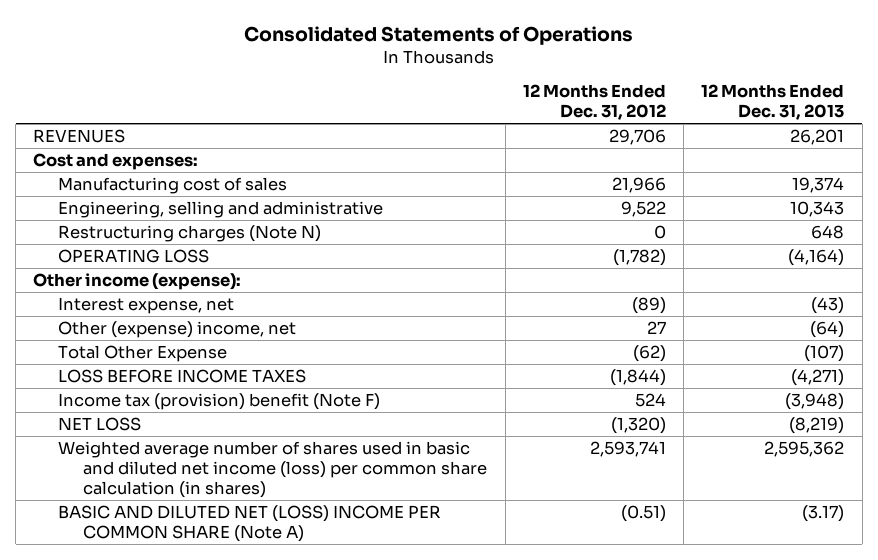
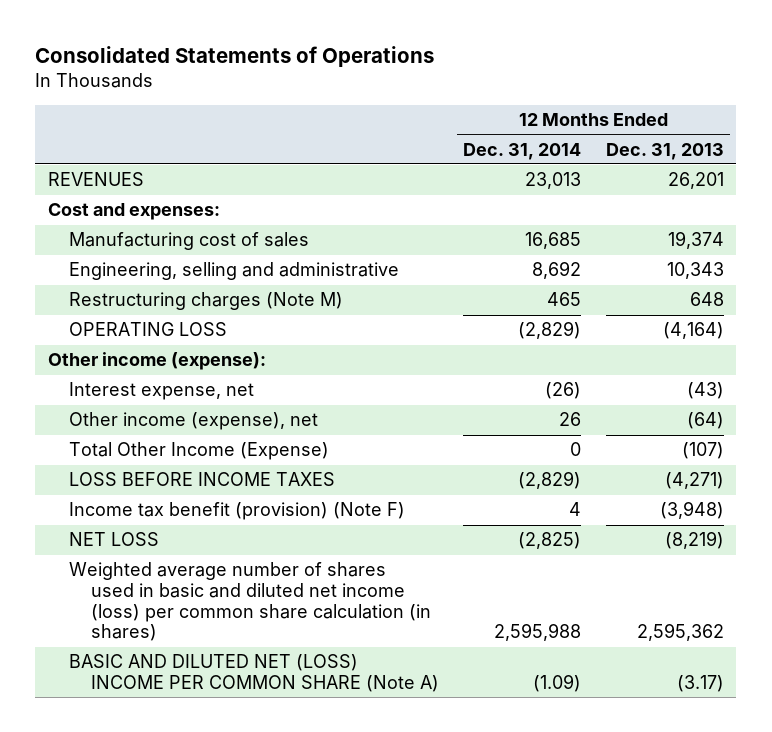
[522,84,666,121] 12 Months Ended Dec. 31, 2012 -> none
none -> [463,142,582,160] Dec. 31, 2014
[58,225,322,243] Restructuring charges (Note N) -> [69,292,344,311] Restructuring charges (Note M)
[58,321,297,339] Other (expense) income, net -> [69,412,319,431] Other income (expense), net
[58,345,228,363] Total Other Expense -> [69,442,330,461] Total Other Income (Expense)
[58,393,381,411] Income tax (provision) benefit (Note F) -> [69,502,406,521] Income tax benefit (provision) (Note F)

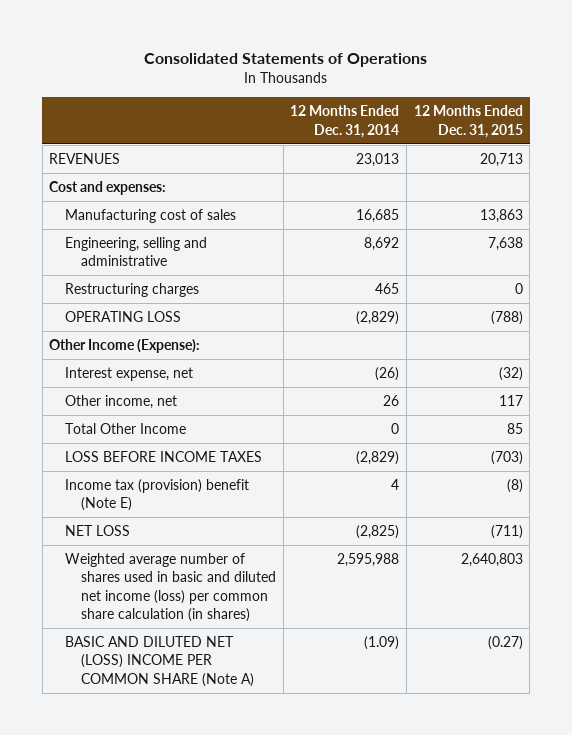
[606,142,725,160] Dec. 31, 2013 -> none
none -> [413,105,523,138] 12 Months Ended Dec. 31, 2015
[69,292,344,311] Restructuring charges (Note M) -> [65,283,200,298] Restructuring charges
[47,352,266,371] Other income (expense): -> [49,339,201,354] Other Income (Expense):
[69,412,319,431] Other income (expense), net -> [65,395,178,410] Other income, net
[69,442,330,461] Total Other Income (Expense) -> [65,423,187,435] Total Other Income
[69,502,406,521] Income tax benefit (provision) (Note F) -> [65,479,250,512] Income tax (provision) benefit (Note E)

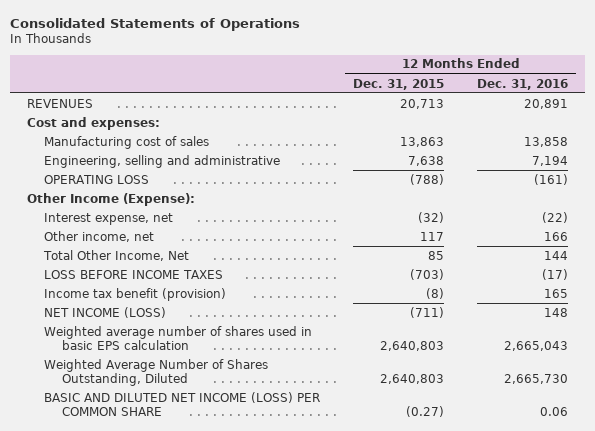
[290,105,400,138] 12 Months Ended Dec. 31, 2014 -> none
none -> [477,78,569,90] Dec. 31, 2016
[65,283,200,298] Restructuring charges -> none
[65,423,187,435] Total Other Income -> [43,249,190,261] Total Other Income, Net
[65,479,250,512] Income tax (provision) benefit (Note E) -> [44,287,227,301] Income tax benefit (provision)
[65,525,131,537] NET LOSS -> [44,306,167,318] NET INCOME (LOSS)
[65,553,277,622] Weighted average number of shares used in basic and diluted net income (loss) per common share calculation (in shares) -> [44,325,313,350] Weighted average number of shares used in basic EPS calculation
none -> [44,358,269,386] Weighted Average Number of Shares Outstanding, Diluted
[65,636,255,687] BASIC AND DILUTED NET (LOSS) INCOME PER COMMON SHARE (Note A) -> [44,391,321,416] BASIC AND DILUTED NET INCOME (LOSS) PER COMMON SHARE

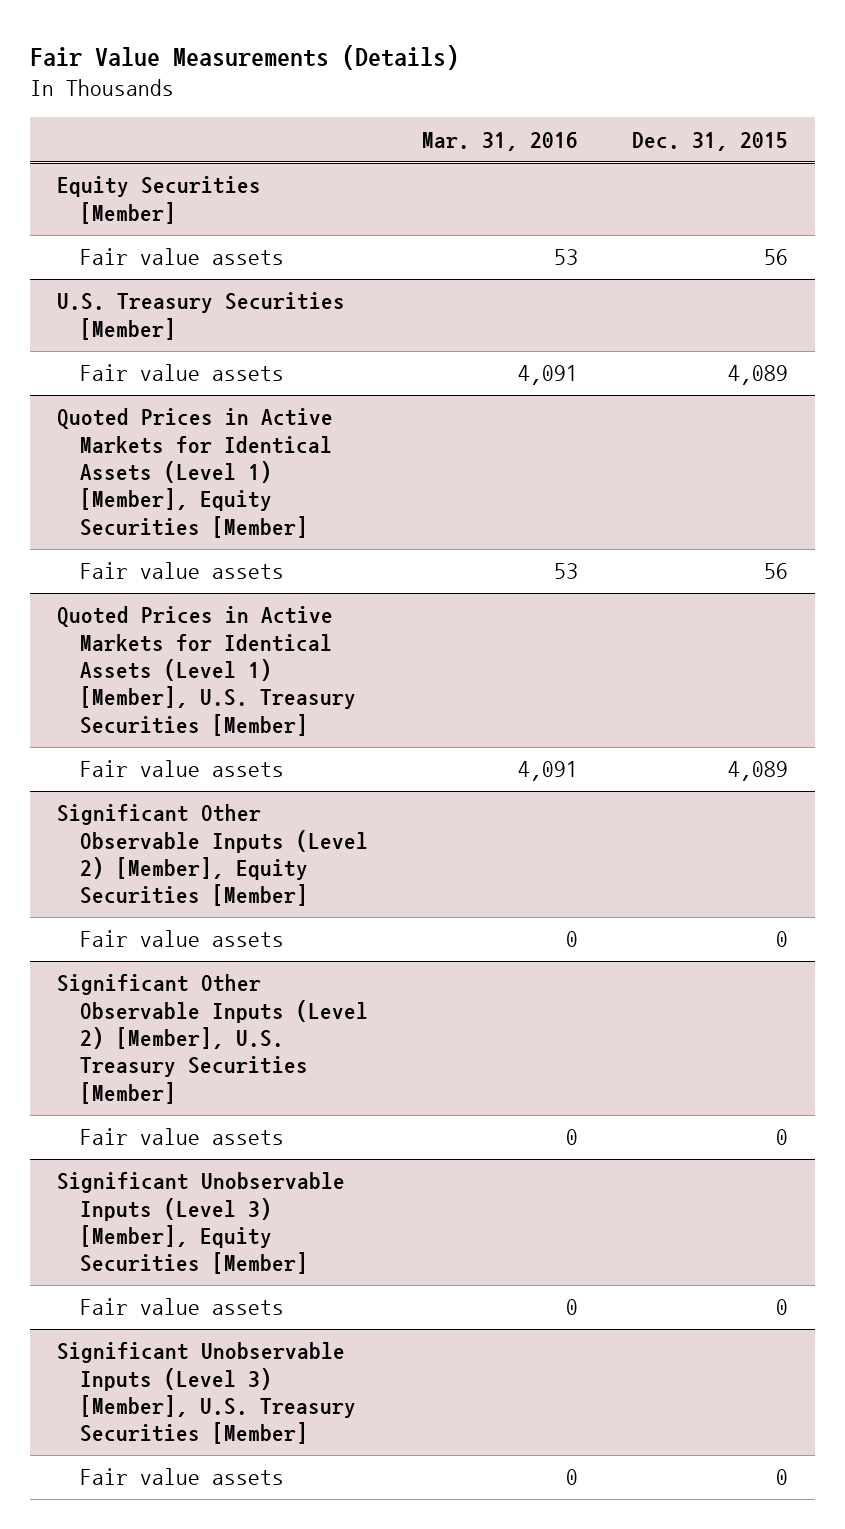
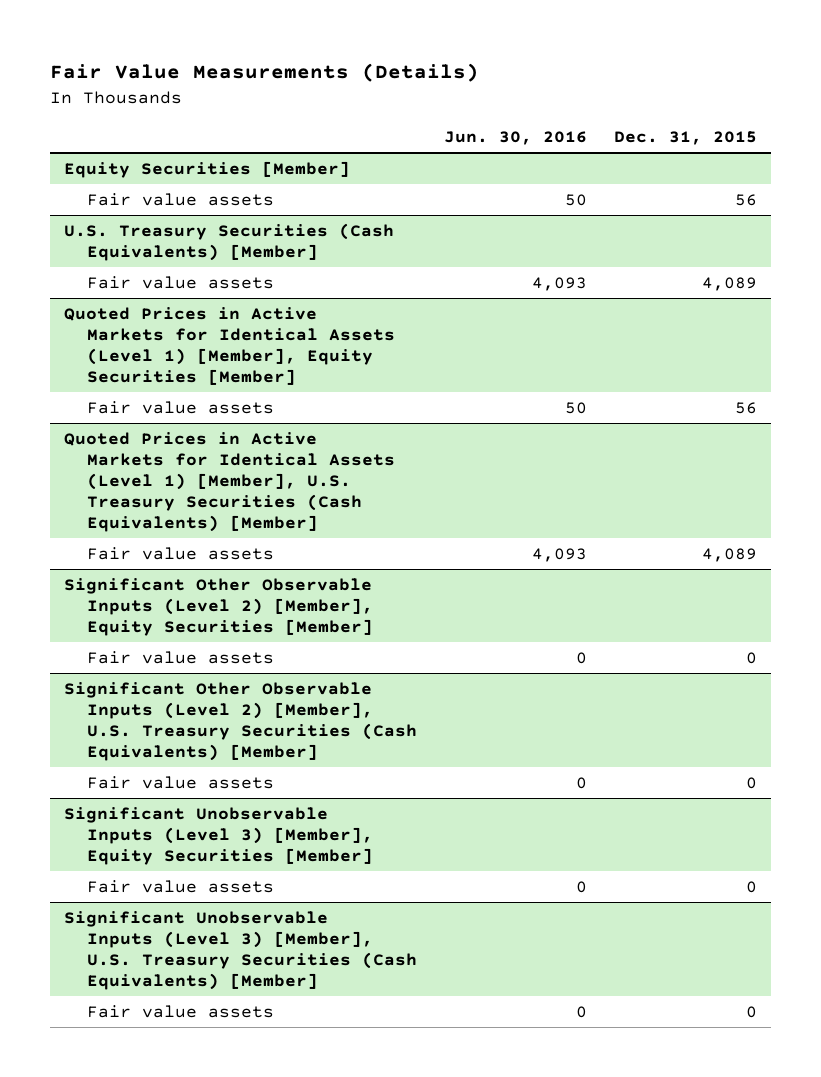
[422,131,579,151] Mar. 31, 2016 -> none
none -> [443,131,587,146] Jun. 30, 2016
[56,292,345,340] U.S. Treasury Securities [Member] -> [63,222,394,261] U.S. Treasury Securities (Cash Equivalents) [Member]
[56,606,357,736] Quoted Prices in Active Markets for Identical Assets (Level 1) [Member], U.S. Treasury Securities [Member] -> [63,431,395,532] Quoted Prices in Active Markets for Identical Assets (Level 1) [Member], U.S. Treasury Securities (Cash Equivalents) [Member]
[56,974,369,1104] Significant Other Observable Inputs (Level 2) [Member], U.S. Treasury Securities [Member] -> [63,681,417,761] Significant Other Observable Inputs (Level 2) [Member], U.S. Treasury Securities (Cash Equivalents) [Member]
[56,1342,357,1445] Significant Unobservable Inputs (Level 3) [Member], U.S. Treasury Securities [Member] -> [63,910,417,990] Significant Unobservable Inputs (Level 3) [Member], U.S. Treasury Securities (Cash Equivalents) [Member]

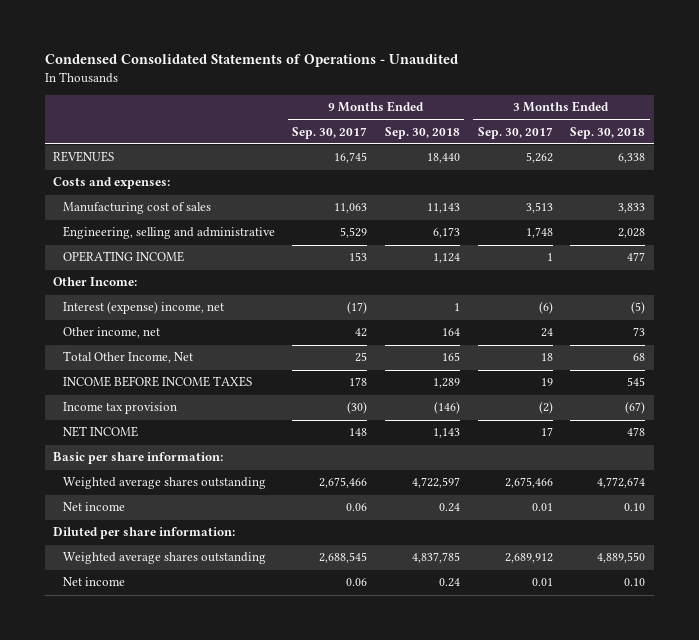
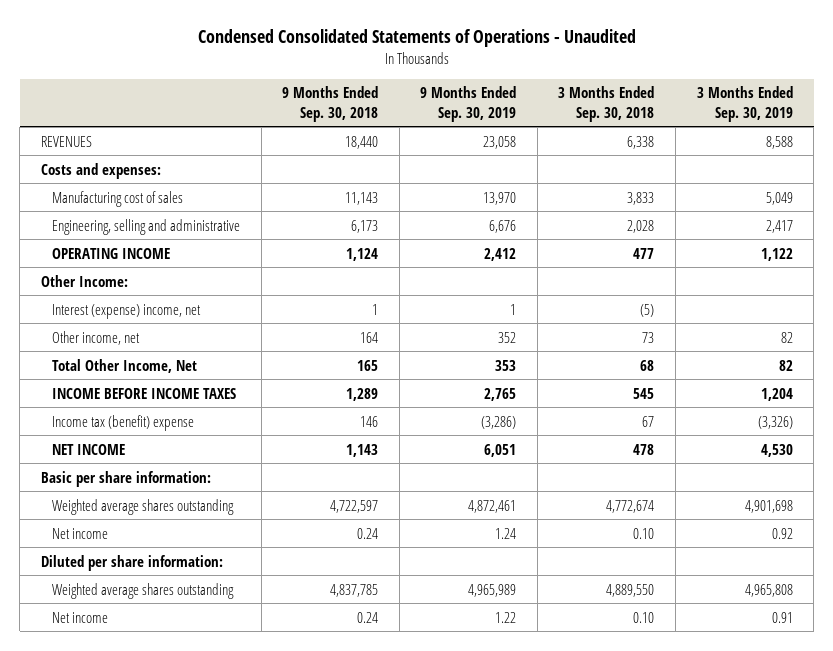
[292,126,368,139] Sep. 30, 2017 -> none
[477,126,553,139] Sep. 30, 2017 -> none
none -> [420,86,517,122] 9 Months Ended Sep. 30, 2019
none -> [696,86,793,122] 3 Months Ended Sep. 30, 2019
[62,402,177,415] Income tax provision -> [52,414,195,431] Income tax (benefit) expense
[434,401,461,415] (146) -> [360,415,379,427] 146
[625,401,646,415] (67) -> [642,415,655,427] 67

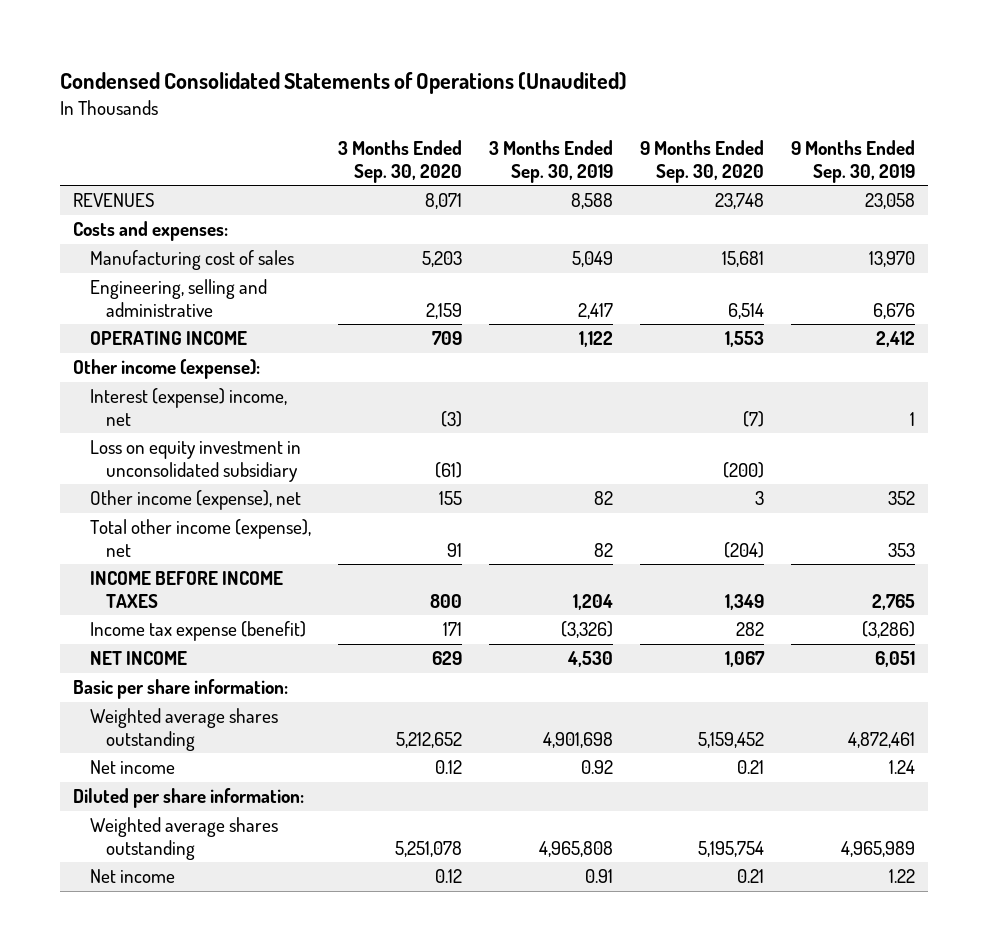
[197,29,636,48] Condensed Consolidated Statements of Operations - Unaudited -> [59,72,627,95] Condensed Consolidated Statements of Operations (Unaudited)
[282,86,379,122] 9 Months Ended Sep. 30, 2018 -> none
[558,86,655,122] 3 Months Ended Sep. 30, 2018 -> none
none -> [337,140,462,183] 3 Months Ended Sep. 30, 2020
none -> [639,140,764,183] 9 Months Ended Sep. 30, 2020
[40,274,128,287] Other Income: -> [73,359,261,380] Other income (expense):
none -> [89,440,301,482] Loss on equity investment in unconsolidated subsidiary
[52,330,141,345] Other income, net -> [89,490,301,511] Other income (expense), net
[52,358,198,373] Total Other Income, Net -> [89,519,311,557] Total other income (expense), net
[52,414,195,431] Income tax (benefit) expense -> [89,621,306,642] Income tax expense (benefit)

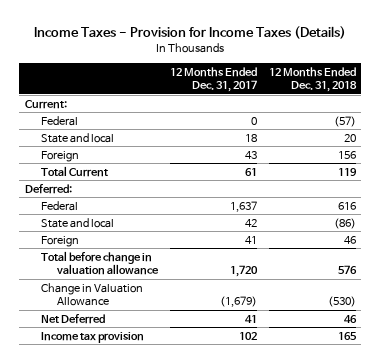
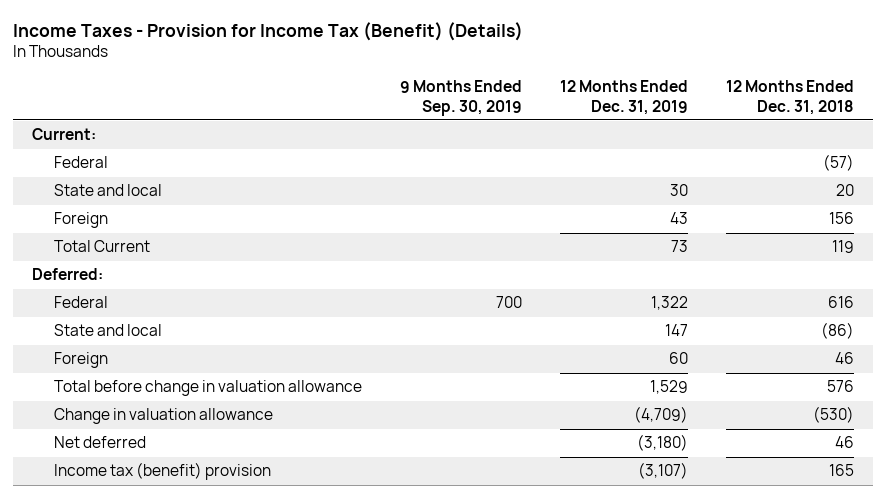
[34,25,347,39] Income Taxes - Provision for Income Taxes (Details) -> [13,21,524,41] Income Taxes - Provision for Income Tax (Benefit) (Details)
[169,66,257,92] 12 Months Ended Dec. 31, 2017 -> none
none -> [399,80,522,116] 9 Months Ended Sep. 30, 2019
none -> [560,80,689,115] 12 Months Ended Dec. 31, 2019
[41,282,144,307] Change in Valuation Allowance -> [53,408,273,425] Change in valuation allowance
[41,313,106,324] Net Deferred -> [53,436,146,449] Net deferred
[41,331,145,343] Income tax provision -> [53,462,271,481] Income tax (benefit) provision

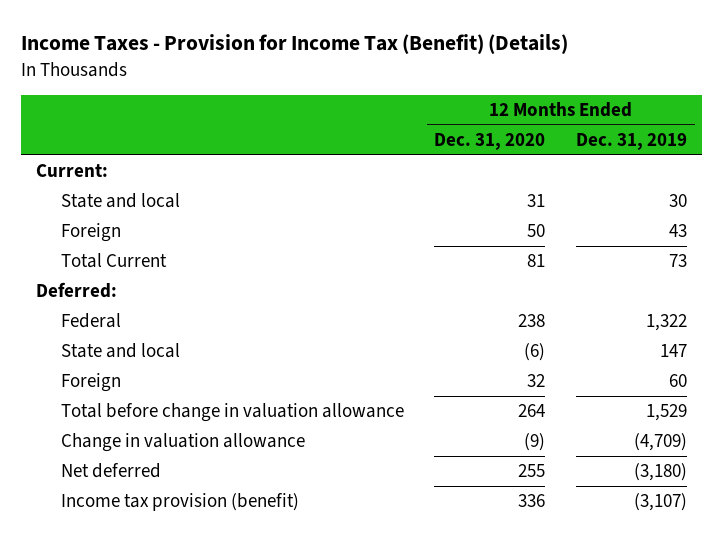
[399,80,522,116] 9 Months Ended Sep. 30, 2019 -> none
[726,80,855,115] 12 Months Ended Dec. 31, 2018 -> none
none -> [434,133,546,151] Dec. 31, 2020
[53,156,108,169] Federal -> none
[53,462,271,481] Income tax (benefit) provision -> [60,493,299,512] Income tax provision (benefit)

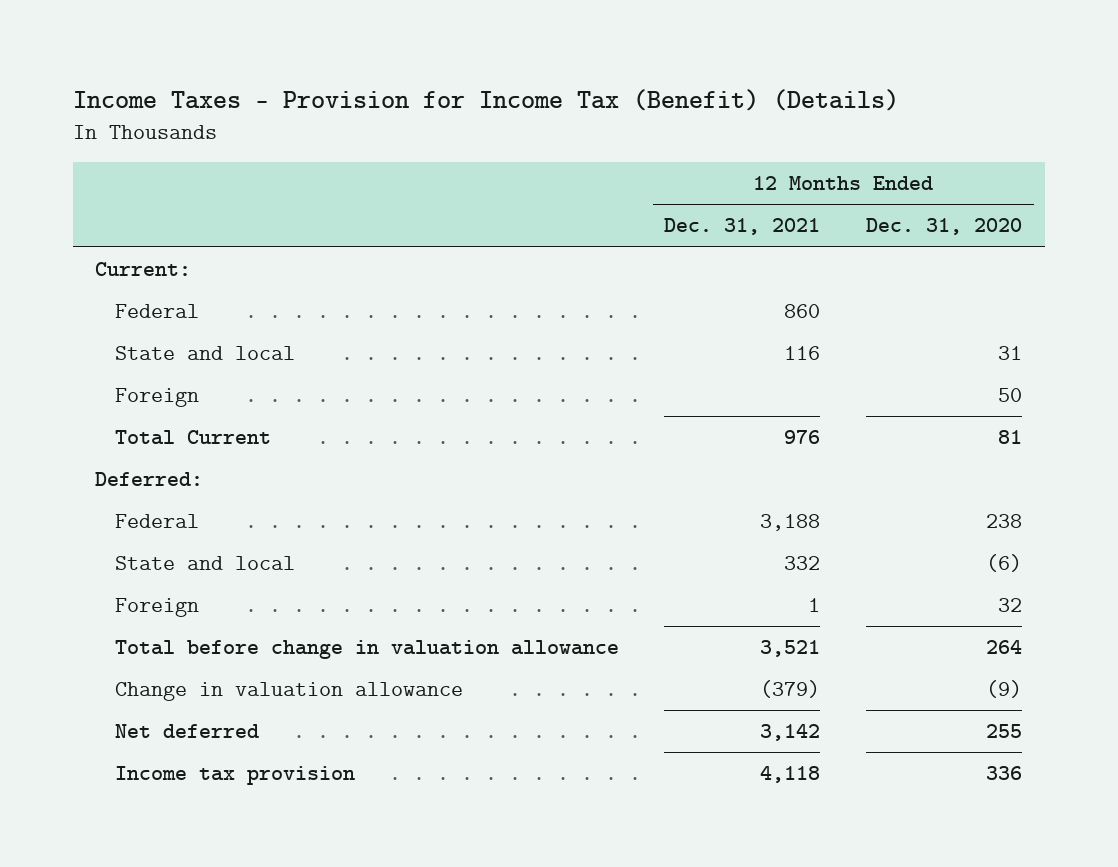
[575,133,687,151] Dec. 31, 2019 -> none
none -> [664,218,821,236] Dec. 31, 2021
none -> [114,304,199,319] Federal
[60,493,299,512] Income tax provision (benefit) -> [114,766,355,786] Income tax provision

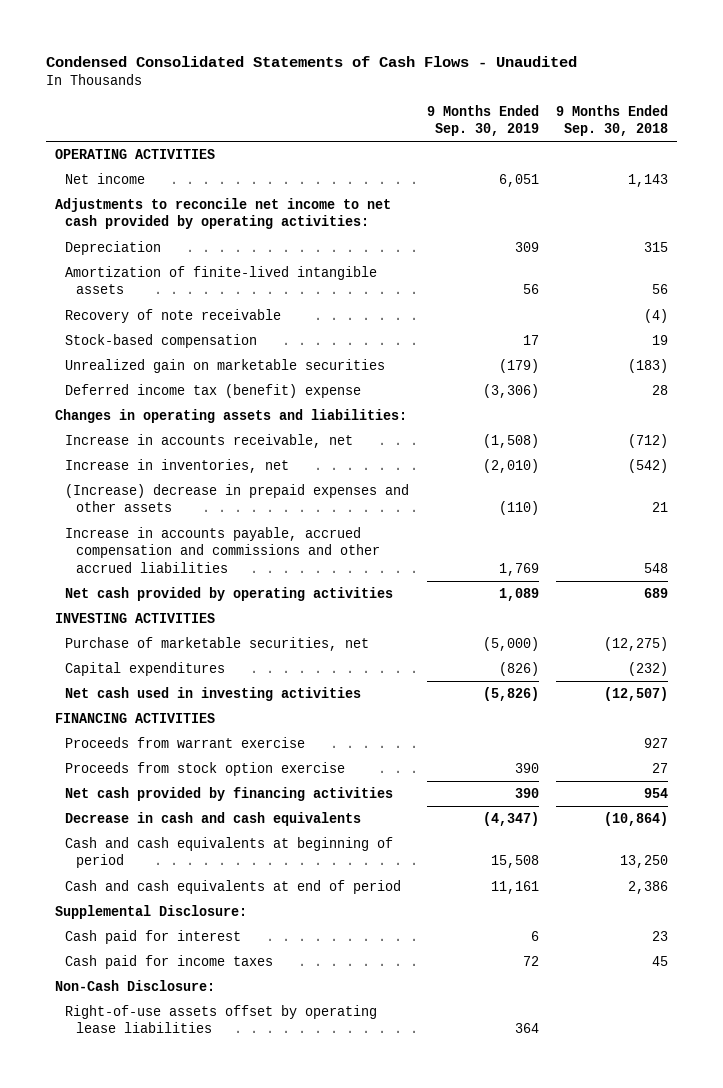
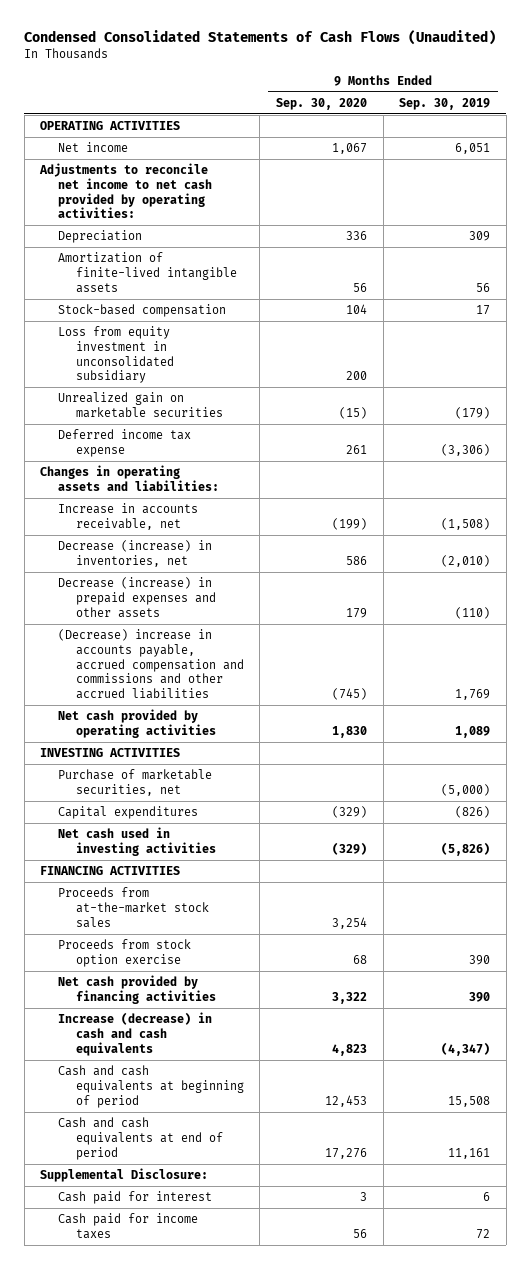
[46,55,578,67] Condensed Consolidated Statements of Cash Flows - Unaudited -> [24,30,497,46] Condensed Consolidated Statements of Cash Flows (Unaudited)
[556,104,669,137] 9 Months Ended Sep. 30, 2018 -> none
none -> [275,97,367,110] Sep. 30, 2020
[65,308,282,323] Recovery of note receivable -> none
none -> [57,326,174,384] Loss from equity investment in unconsolidated subsidiary
[65,383,362,398] Deferred income tax (benefit) expense -> [57,429,191,457] Deferred income tax expense
[65,458,290,473] Increase in inventories, net -> [57,540,212,567] Decrease (increase) in inventories, net
[65,483,410,513] (Increase) decrease in prepaid expenses and other assets -> [57,577,216,618] Decrease (increase) in prepaid expenses and other assets
[65,526,380,573] Increase in accounts payable, accrued compensation and commissions and other accrued liabilities -> [57,629,244,700] (Decrease) increase in accounts payable, accrued compensation and commissions and other accrued liabilities
[65,736,306,748] Proceeds from warrant exercise -> none
none -> [57,887,209,928] Proceeds from at-the-market stock sales
[65,811,362,826] Decrease in cash and cash equivalents -> [57,1012,212,1056] Increase (decrease) in cash and cash equivalents
[54,979,215,991] Non-Cash Disclosure: -> none
[65,1004,378,1034] Right-of-use assets offset by operating lease liabilities -> none

